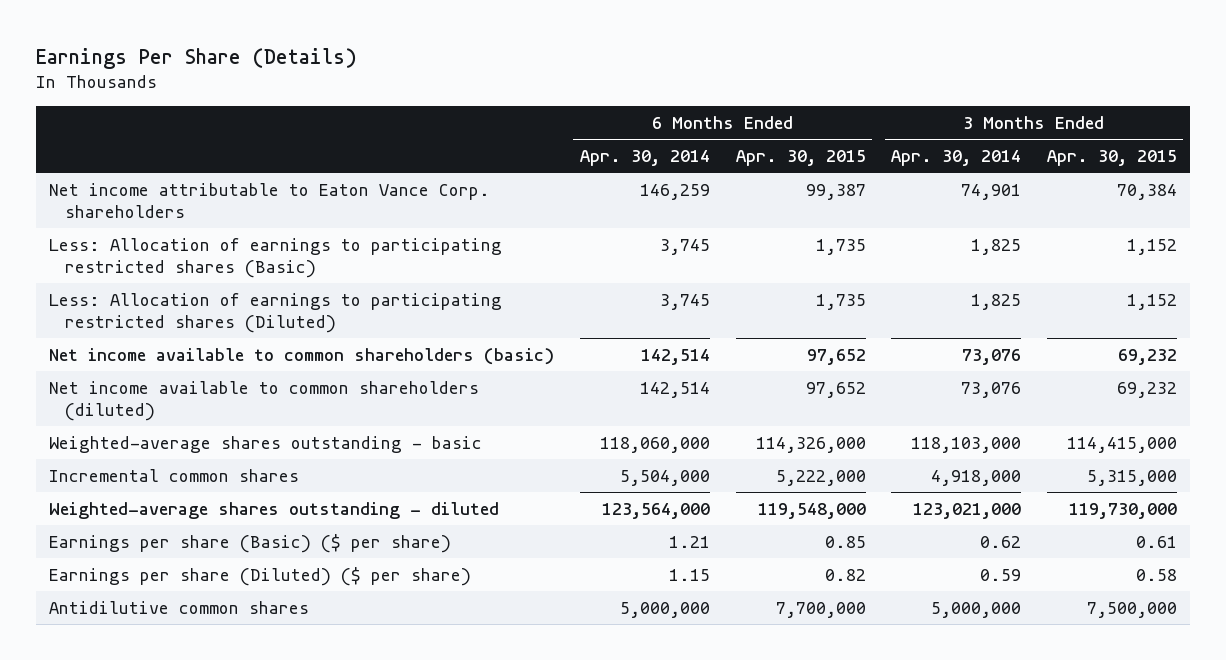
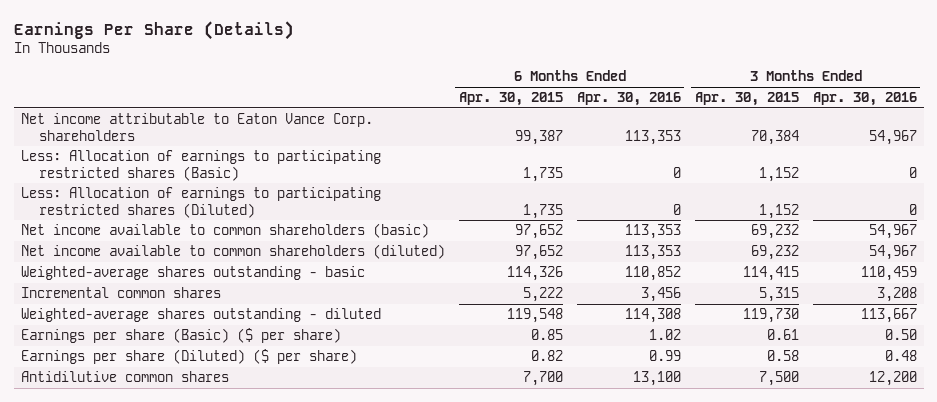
[579,149,710,166] Apr. 30, 2014 -> none
[891,149,1022,166] Apr. 30, 2014 -> none
none -> [576,92,681,107] Apr. 30, 2016
none -> [812,92,917,107] Apr. 30, 2016
[755,436,866,453] 114,326,000 -> [506,266,563,282] 114,326
[1066,436,1177,453] 114,415,000 -> [742,266,799,282] 114,415
[775,469,866,486] 5,222,000 -> [522,287,563,303] 5,222
[1086,469,1177,486] 5,315,000 -> [758,287,799,303] 5,315
[757,502,866,519] 119,548,000 -> [506,308,563,324] 119,548
[1068,502,1177,519] 119,730,000 -> [742,308,799,324] 119,730
[775,601,866,618] 7,700,000 -> [522,371,563,387] 7,700
[1086,601,1177,618] 7,500,000 -> [758,371,799,387] 7,500

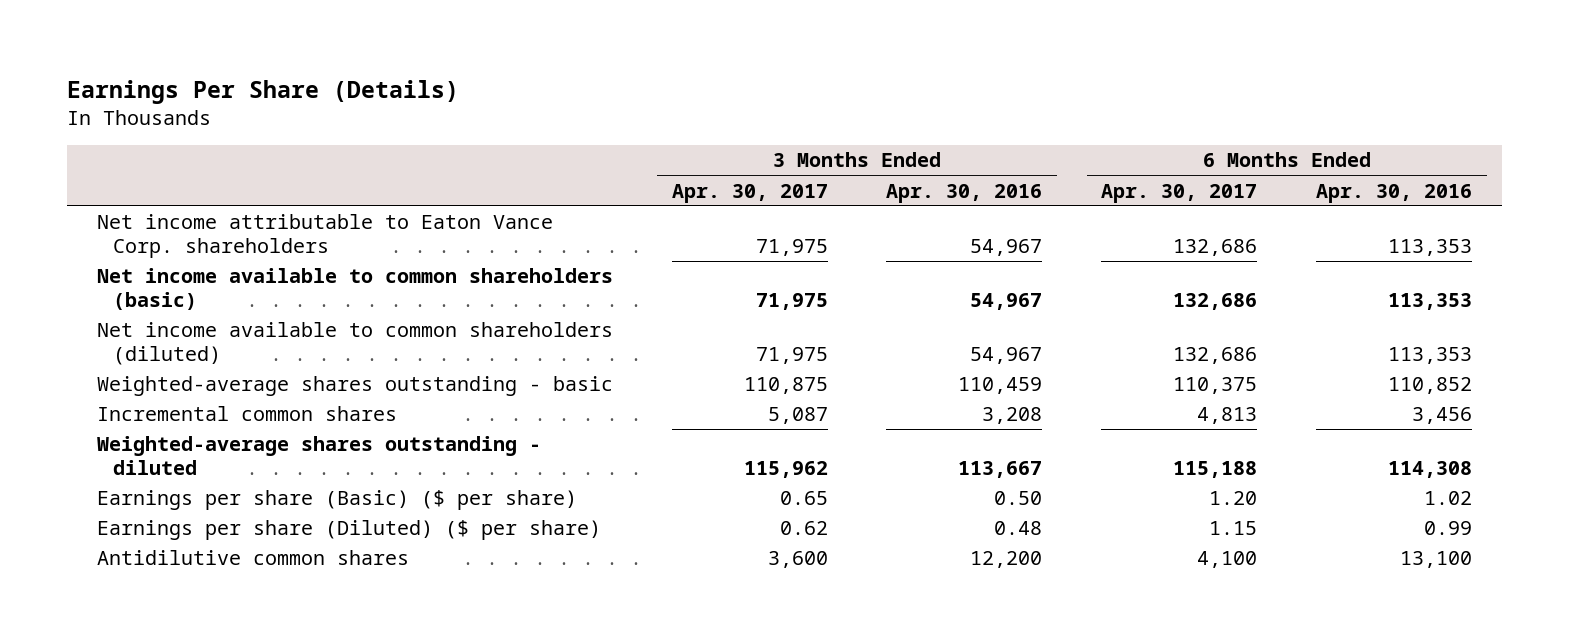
[458,92,563,107] Apr. 30, 2015 -> none
[694,92,799,107] Apr. 30, 2015 -> none
none -> [671,183,828,203] Apr. 30, 2017
none -> [1101,183,1258,203] Apr. 30, 2017
[20,150,381,181] Less: Allocation of earnings to participating restricted shares (Basic) -> none
[20,187,381,218] Less: Allocation of earnings to participating restricted shares (Diluted) -> none

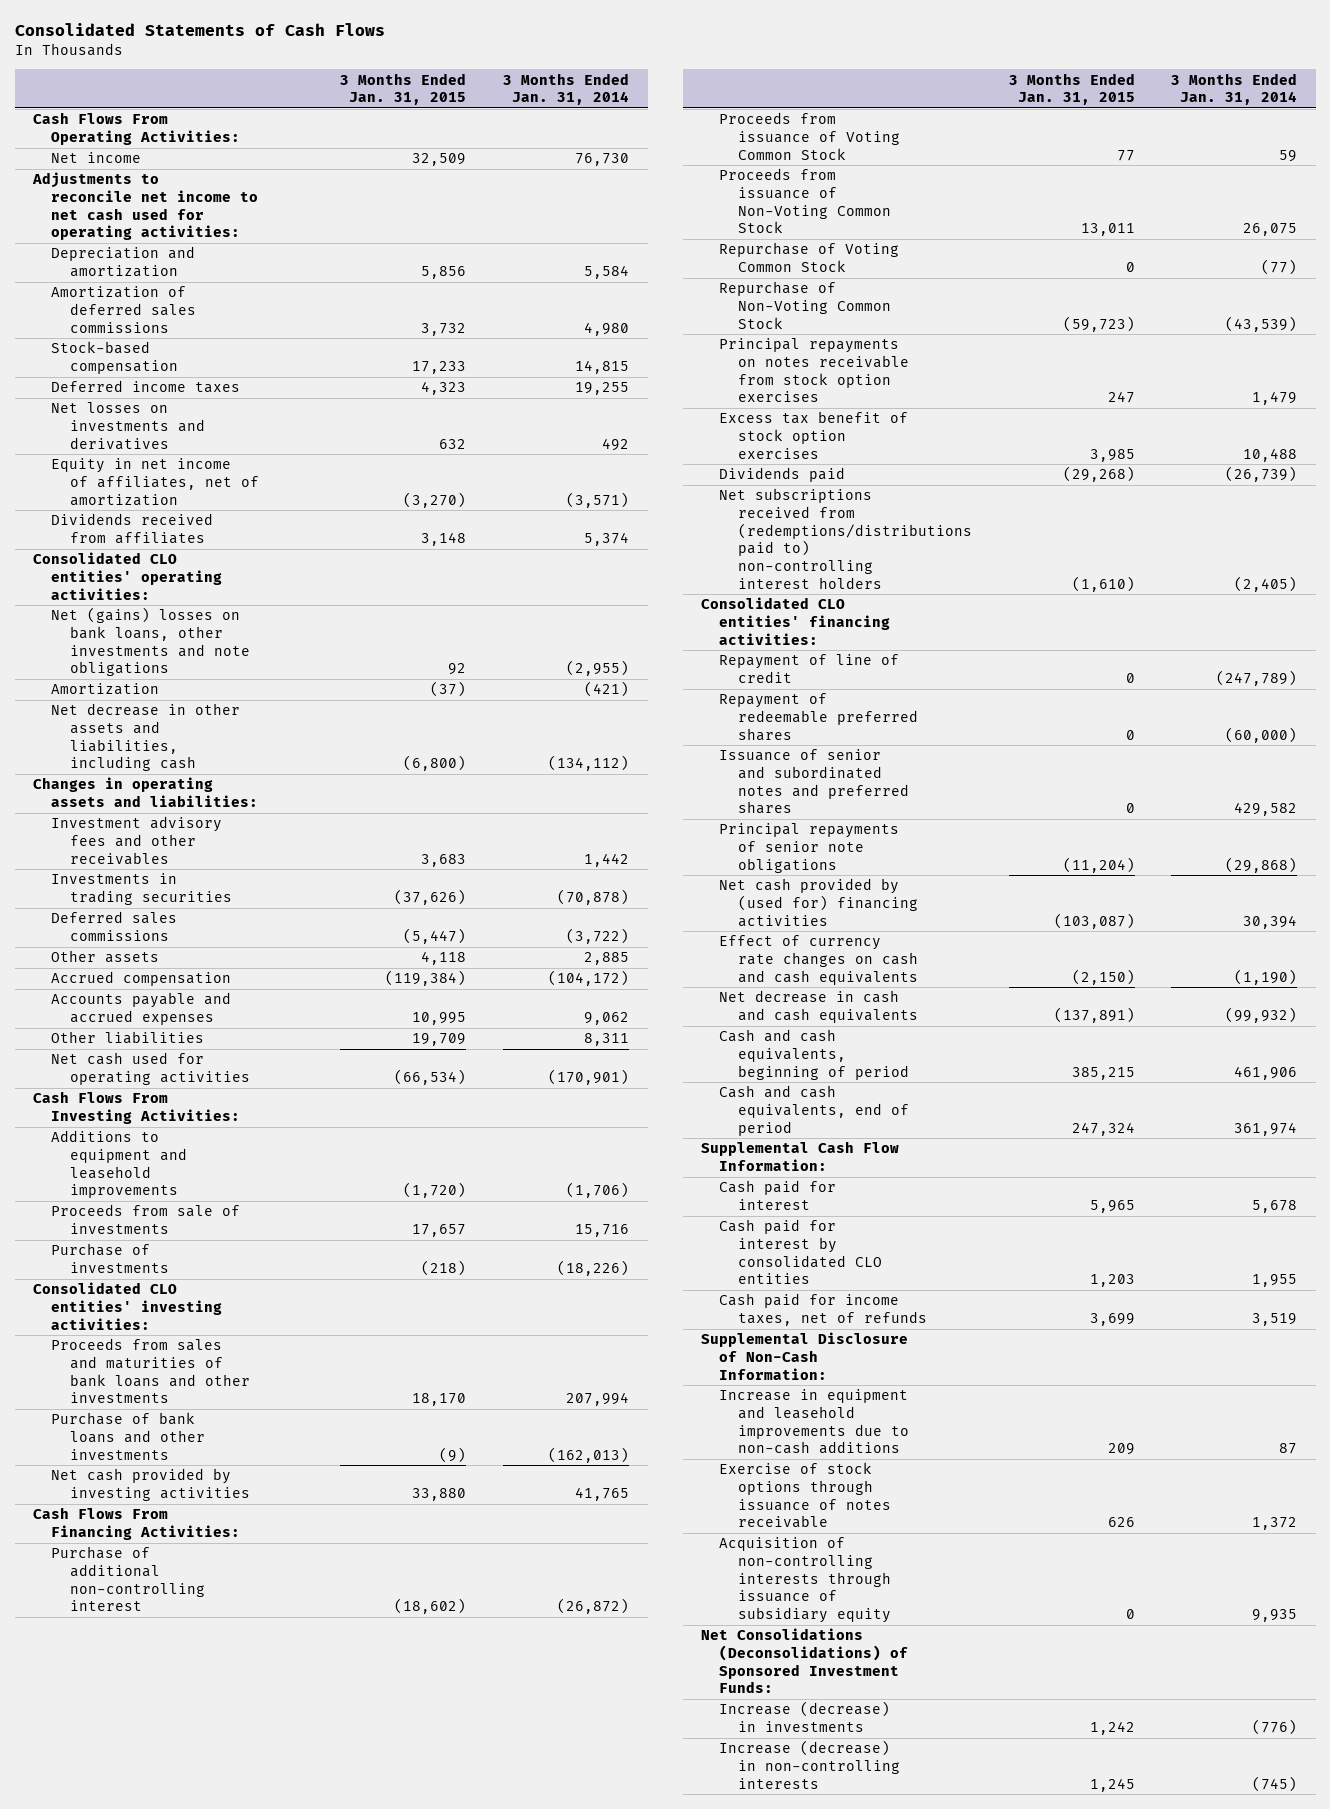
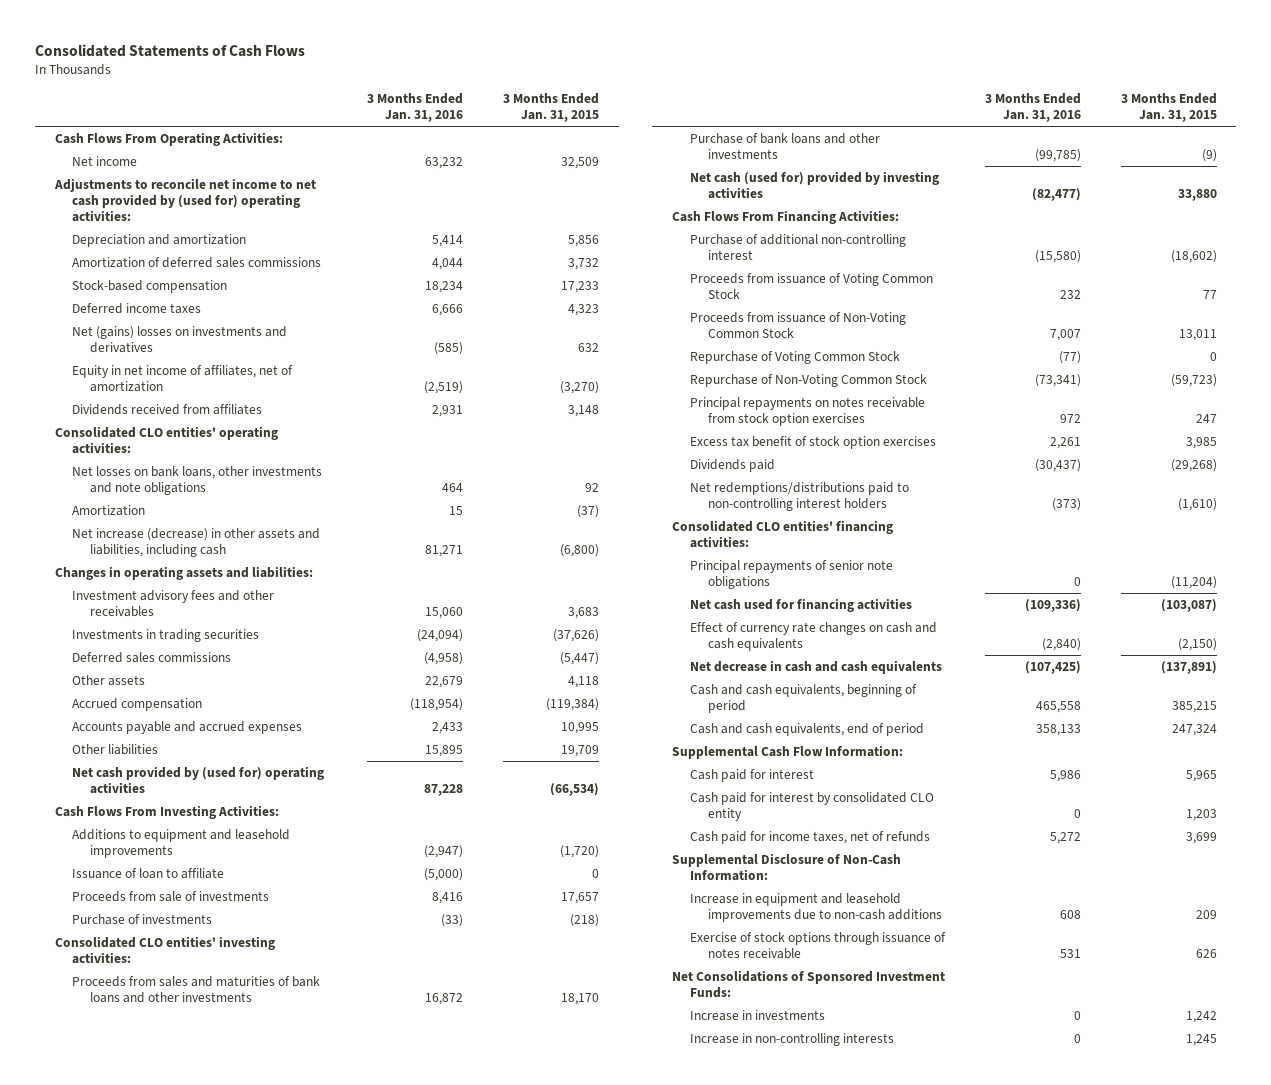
[503,72,630,106] 3 Months Ended Jan. 31, 2014 -> none
none -> [367,93,464,123] 3 Months Ended Jan. 31, 2016
[31,172,259,241] Adjustments to reconcile net income to net cash used for operating activities: -> [53,177,316,223] Adjustments to reconcile net income to net cash provided by (used for) operating activities:
[51,402,205,450] Net losses on investments and derivatives -> [72,325,288,353] Net (gains) losses on investments and derivatives
[51,607,250,677] Net (gains) losses on bank loans, other investments and note obligations -> [72,465,323,495] Net losses on bank loans, other investments and note obligations
[51,703,241,772] Net decrease in other assets and liabilities, including cash -> [72,527,321,557] Net increase (decrease) in other assets and liabilities, including cash
[51,1052,250,1086] Net cash used for operating activities -> [72,765,325,794] Net cash provided by (used for) operating activities
none -> [72,867,225,879] Issuance of loan to affiliate
[51,1468,250,1502] Net cash provided by investing activities -> [689,170,939,199] Net cash (used for) provided by investing activities
[719,488,972,589] Net subscriptions received from (redemptions/distributions paid to) non-controlling interest holders -> [689,481,909,511] Net redemptions/distributions paid to non-controlling interest holders
[719,654,900,684] Repayment of line of credit -> none
[719,693,918,741] Repayment of redeemable preferred shares -> none
[719,749,909,815] Issuance of senior and subordinated notes and preferred shares -> none
[719,878,918,927] Net cash provided by (used for) financing activities -> [689,597,912,612] Net cash used for financing activities
[719,1219,882,1285] Cash paid for interest by consolidated CLO entities -> [689,791,934,821] Cash paid for interest by consolidated CLO entity
[719,1537,891,1624] Acquisition of non-controlling interests through issuance of subsidiary equity -> none
[701,1628,909,1694] Net Consolidations (Deconsolidations) of Sponsored Investment Funds: -> [672,969,946,998] Net Consolidations of Sponsored Investment Funds:
[719,1701,891,1733] Increase (decrease) in investments -> [689,1009,825,1021] Increase in investments
[719,1740,900,1789] Increase (decrease) in non-controlling interests -> [689,1032,894,1046] Increase in non-controlling interests

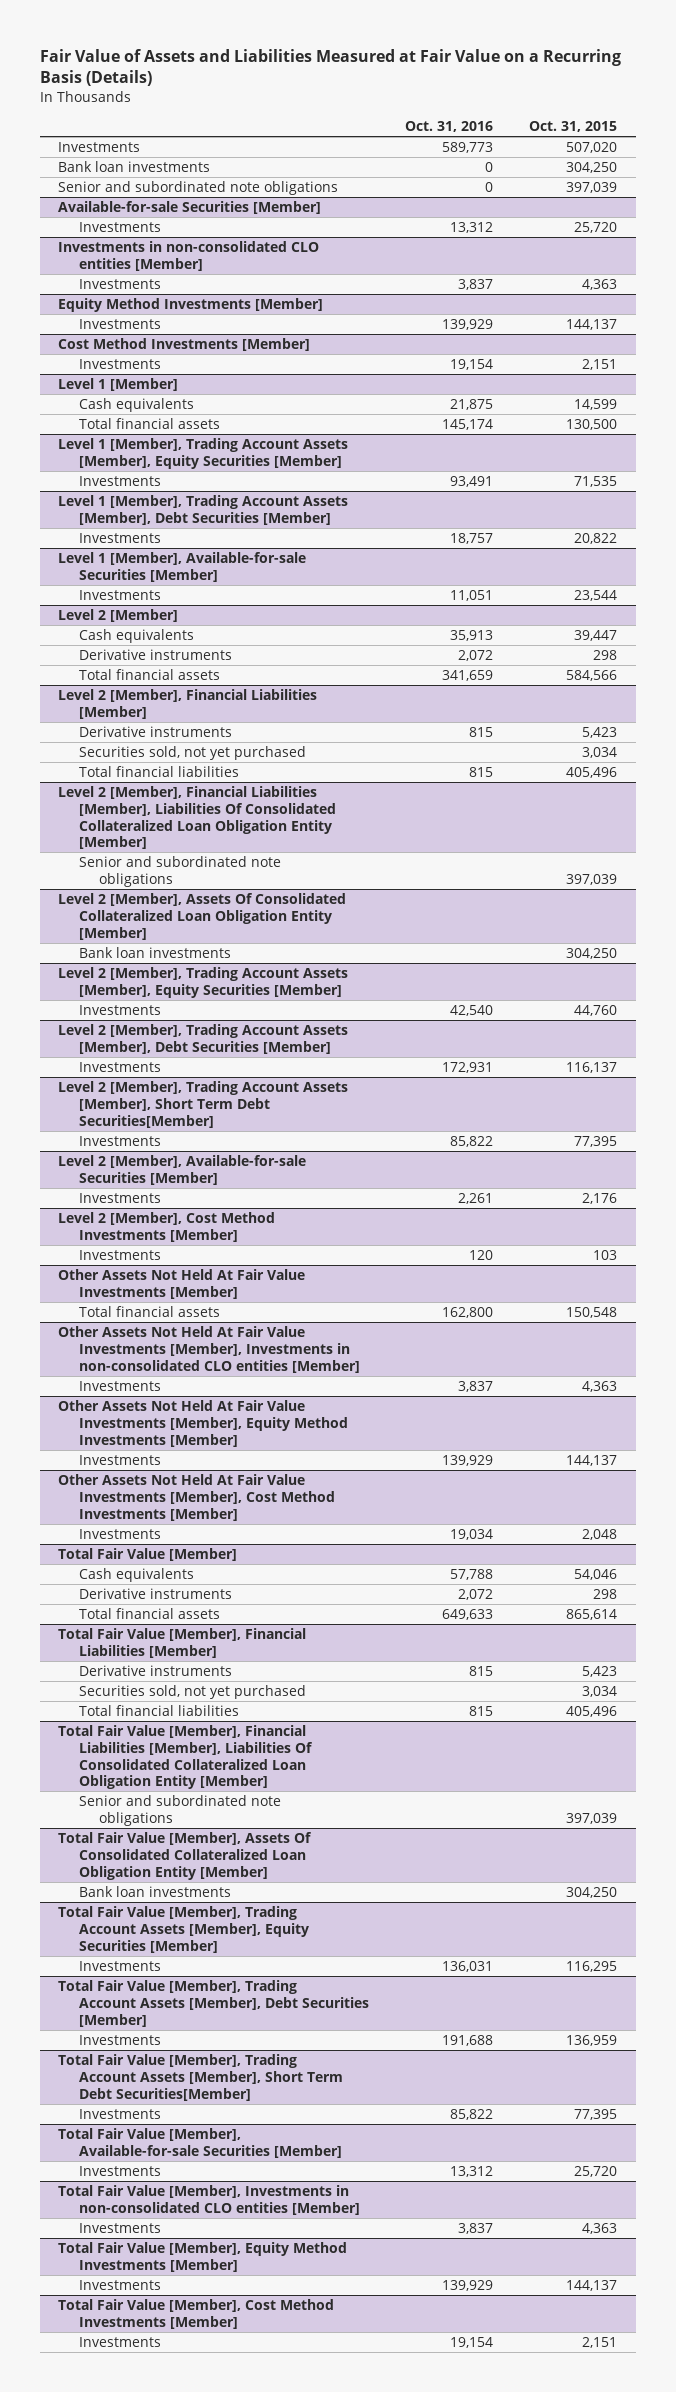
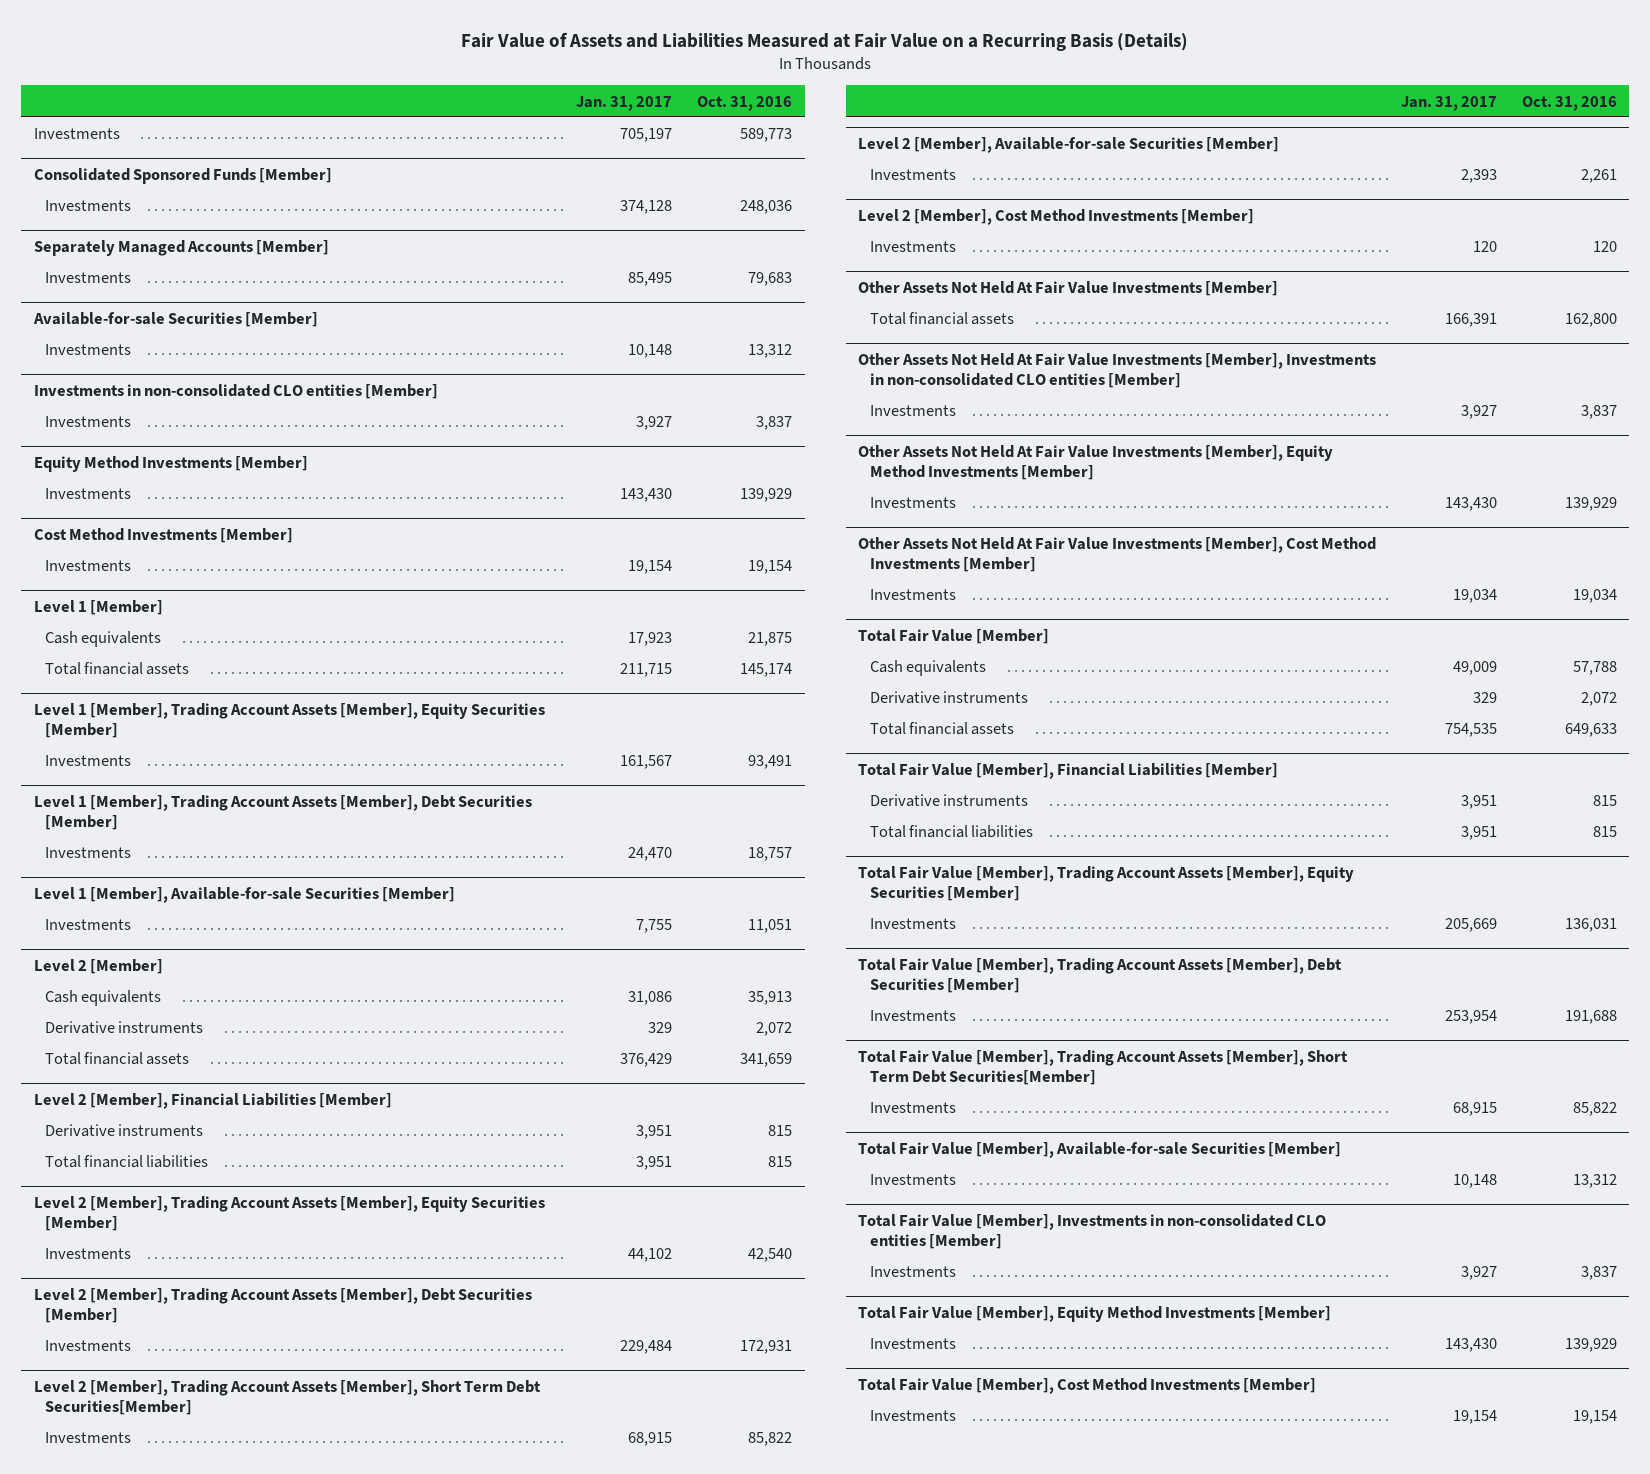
[529,121,618,133] Oct. 31, 2015 -> none
none -> [576,95,673,111] Jan. 31, 2017
[58,161,211,173] Bank loan investments -> none
[58,181,339,196] Senior and subordinated note obligations -> none
none -> [33,168,332,185] Consolidated Sponsored Funds [Member]
none -> [45,200,132,212] Investments
none -> [33,240,329,257] Separately Managed Accounts [Member]
none -> [45,272,132,284] Investments
[78,746,306,761] Securities sold, not yet purchased -> none
[58,786,336,850] Level 2 [Member], Financial Liabilities [Member], Liabilities Of Consolidated Collateralized Loan Obligation Entity [Member] -> none
[78,856,281,887] Senior and subordinated note obligations -> none
[58,893,347,940] Level 2 [Member], Assets Of Consolidated Collateralized Loan Obligation Entity [Member] -> none
[78,947,231,959] Bank loan investments -> none
[78,1685,306,1700] Securities sold, not yet purchased -> none
[58,1725,313,1790] Total Fair Value [Member], Financial Liabilities [Member], Liabilities Of Consolidated Collateralized Loan Obligation Entity [Member] -> none
[78,1795,281,1826] Senior and subordinated note obligations -> none
[58,1832,313,1880] Total Fair Value [Member], Assets Of Consolidated Collateralized Loan Obligation Entity [Member] -> none
[78,1886,231,1898] Bank loan investments -> none

